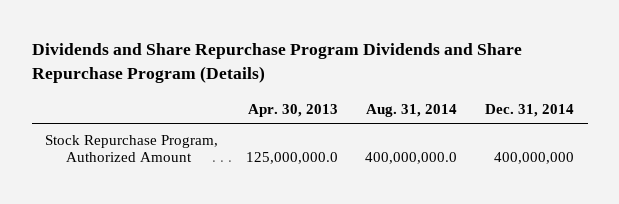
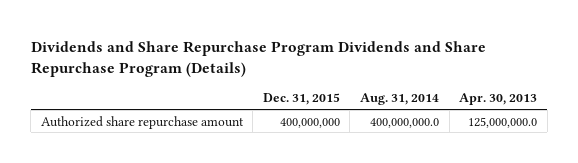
[484,103,574,117] Dec. 31, 2014 -> none
none -> [262,93,340,106] Dec. 31, 2015
[45,134,219,163] Stock Repurchase Program, Authorized Amount -> [40,115,244,129] Authorized share repurchase amount

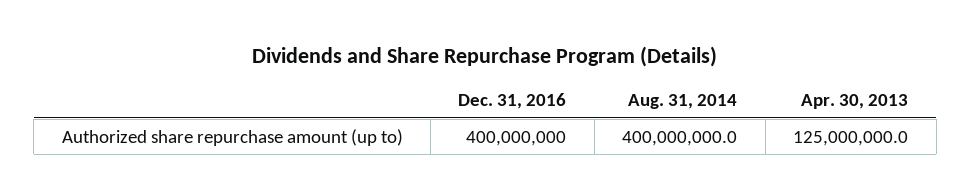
[30,40,486,78] Dividends and Share Repurchase Program Dividends and Share Repurchase Program (Details) -> [251,46,717,68] Dividends and Share Repurchase Program (Details)
[262,93,340,106] Dec. 31, 2015 -> none
none -> [458,93,567,110] Dec. 31, 2016
[40,115,244,129] Authorized share repurchase amount -> [61,128,403,146] Authorized share repurchase amount (up to)

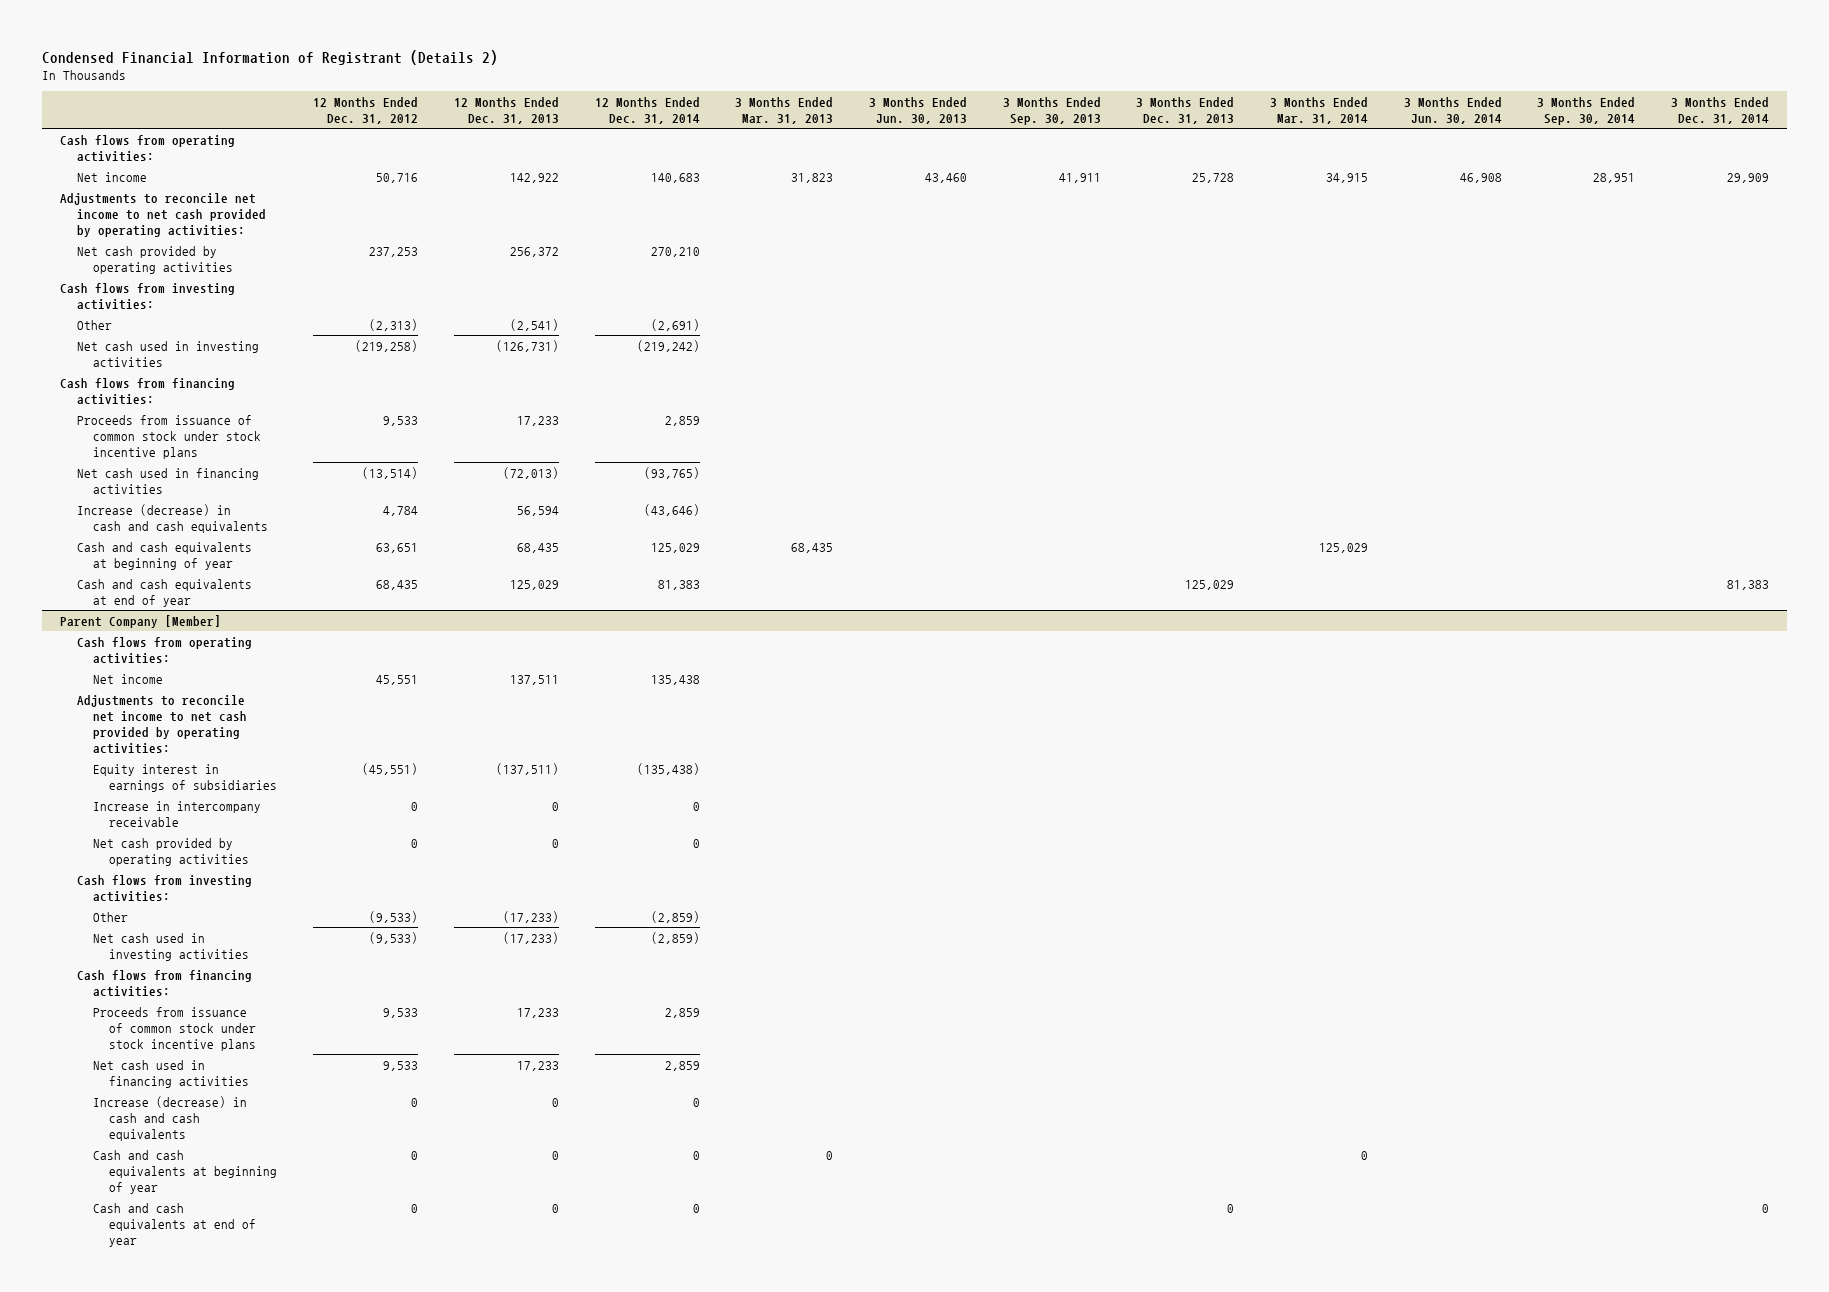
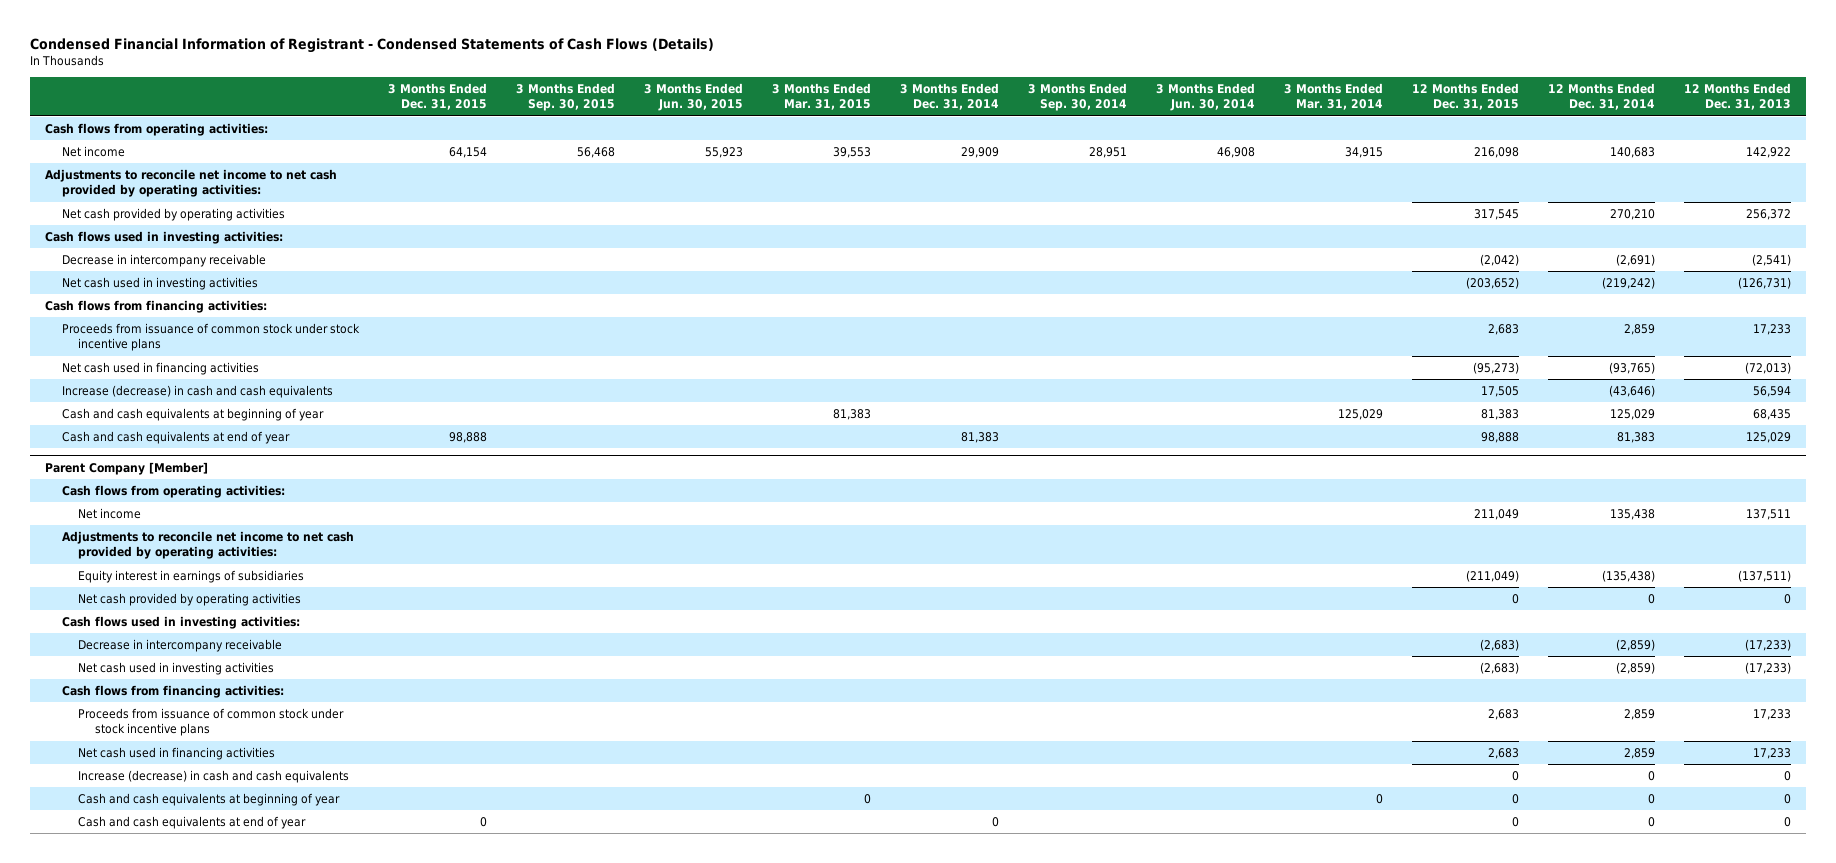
[42,49,499,65] Condensed Financial Information of Registrant (Details 2) -> [30,37,715,53] Condensed Financial Information of Registrant - Condensed Statements of Cash Flows (Details)
[313,96,419,124] 12 Months Ended Dec. 31, 2012 -> none
[735,96,834,124] 3 Months Ended Mar. 31, 2013 -> none
[868,96,967,124] 3 Months Ended Jun. 30, 2013 -> none
[1002,96,1101,125] 3 Months Ended Sep. 30, 2013 -> none
[1136,96,1235,124] 3 Months Ended Dec. 31, 2013 -> none
none -> [387,83,487,111] 3 Months Ended Dec. 31, 2015
none -> [515,83,615,112] 3 Months Ended Sep. 30, 2015
none -> [643,83,743,112] 3 Months Ended Jun. 30, 2015
none -> [771,83,871,111] 3 Months Ended Mar. 31, 2015
none -> [1412,83,1520,111] 12 Months Ended Dec. 31, 2015
[60,282,236,310] Cash flows from investing activities: -> [44,231,283,245] Cash flows used in investing activities:
[76,319,112,330] Other -> [61,254,266,268] Decrease in intercompany receivable
[93,800,262,827] Increase in intercompany receivable -> none
[76,874,252,902] Cash flows from investing activities: -> [61,616,300,630] Cash flows used in investing activities:
[93,911,129,922] Other -> [78,639,283,653] Decrease in intercompany receivable

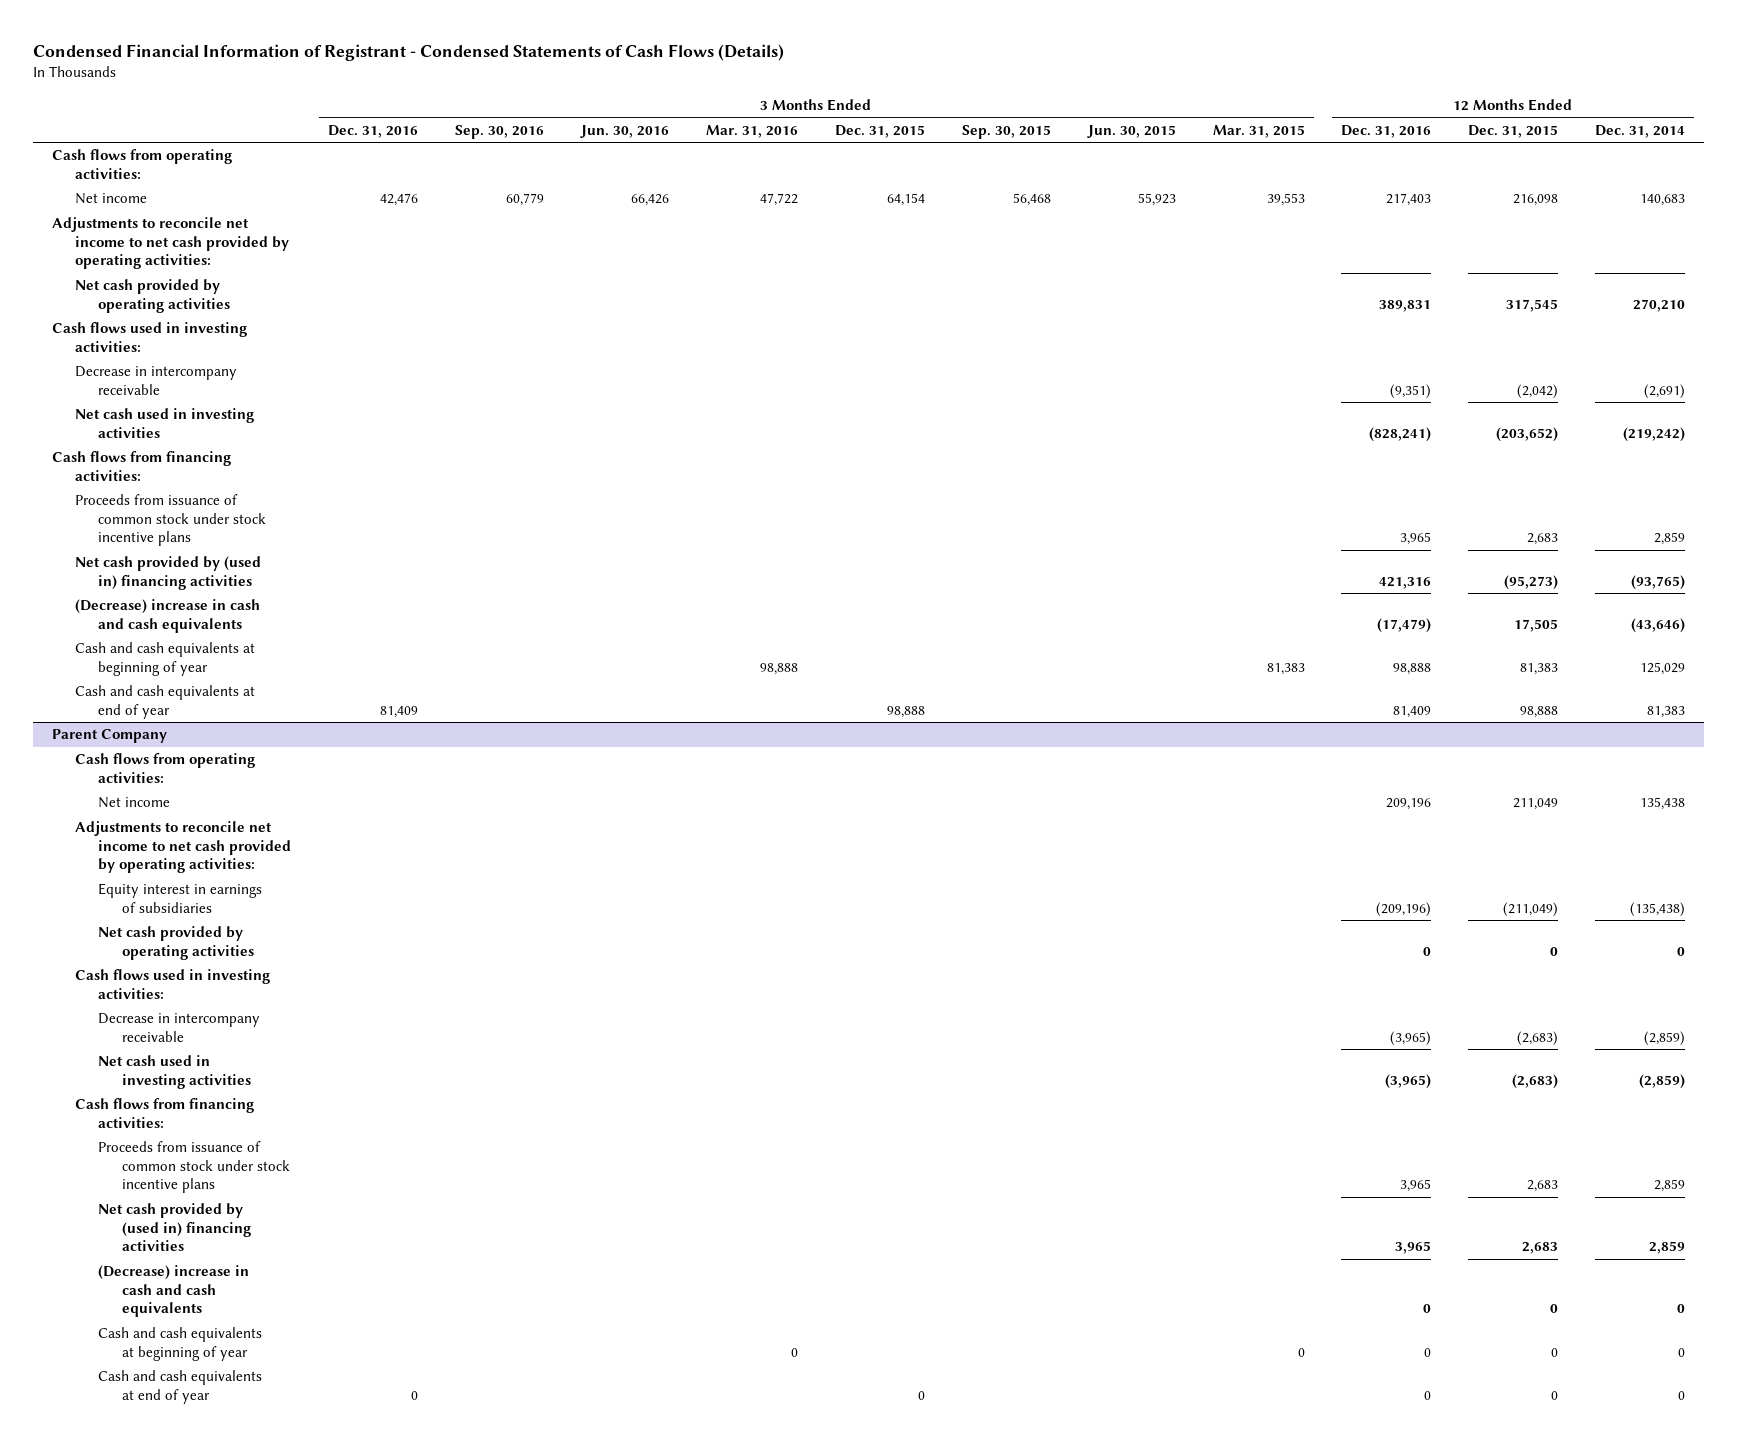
[899,83,999,111] 3 Months Ended Dec. 31, 2014 -> none
[1027,83,1127,112] 3 Months Ended Sep. 30, 2014 -> none
[1156,83,1256,112] 3 Months Ended Jun. 30, 2014 -> none
[1284,83,1384,111] 3 Months Ended Mar. 31, 2014 -> none
[1684,83,1792,111] 12 Months Ended Dec. 31, 2013 -> none
none -> [328,124,419,138] Dec. 31, 2016
none -> [455,124,545,139] Sep. 30, 2016
none -> [580,124,670,138] Jun. 30, 2016
none -> [705,124,798,138] Mar. 31, 2016
none -> [1341,124,1432,138] Dec. 31, 2016
[61,362,259,376] Net cash used in financing activities -> [74,556,261,590] Net cash provided by (used in) financing activities
[61,385,333,399] Increase (decrease) in cash and cash equivalents -> [74,599,260,633] (Decrease) increase in cash and cash equivalents
[44,461,208,475] Parent Company [Member] -> [51,729,167,744] Parent Company
[78,747,276,761] Net cash used in financing activities -> [98,1203,251,1252] Net cash provided by (used in) financing activities
[78,770,350,784] Increase (decrease) in cash and cash equivalents -> [98,1265,250,1318] (Decrease) increase in cash and cash equivalents

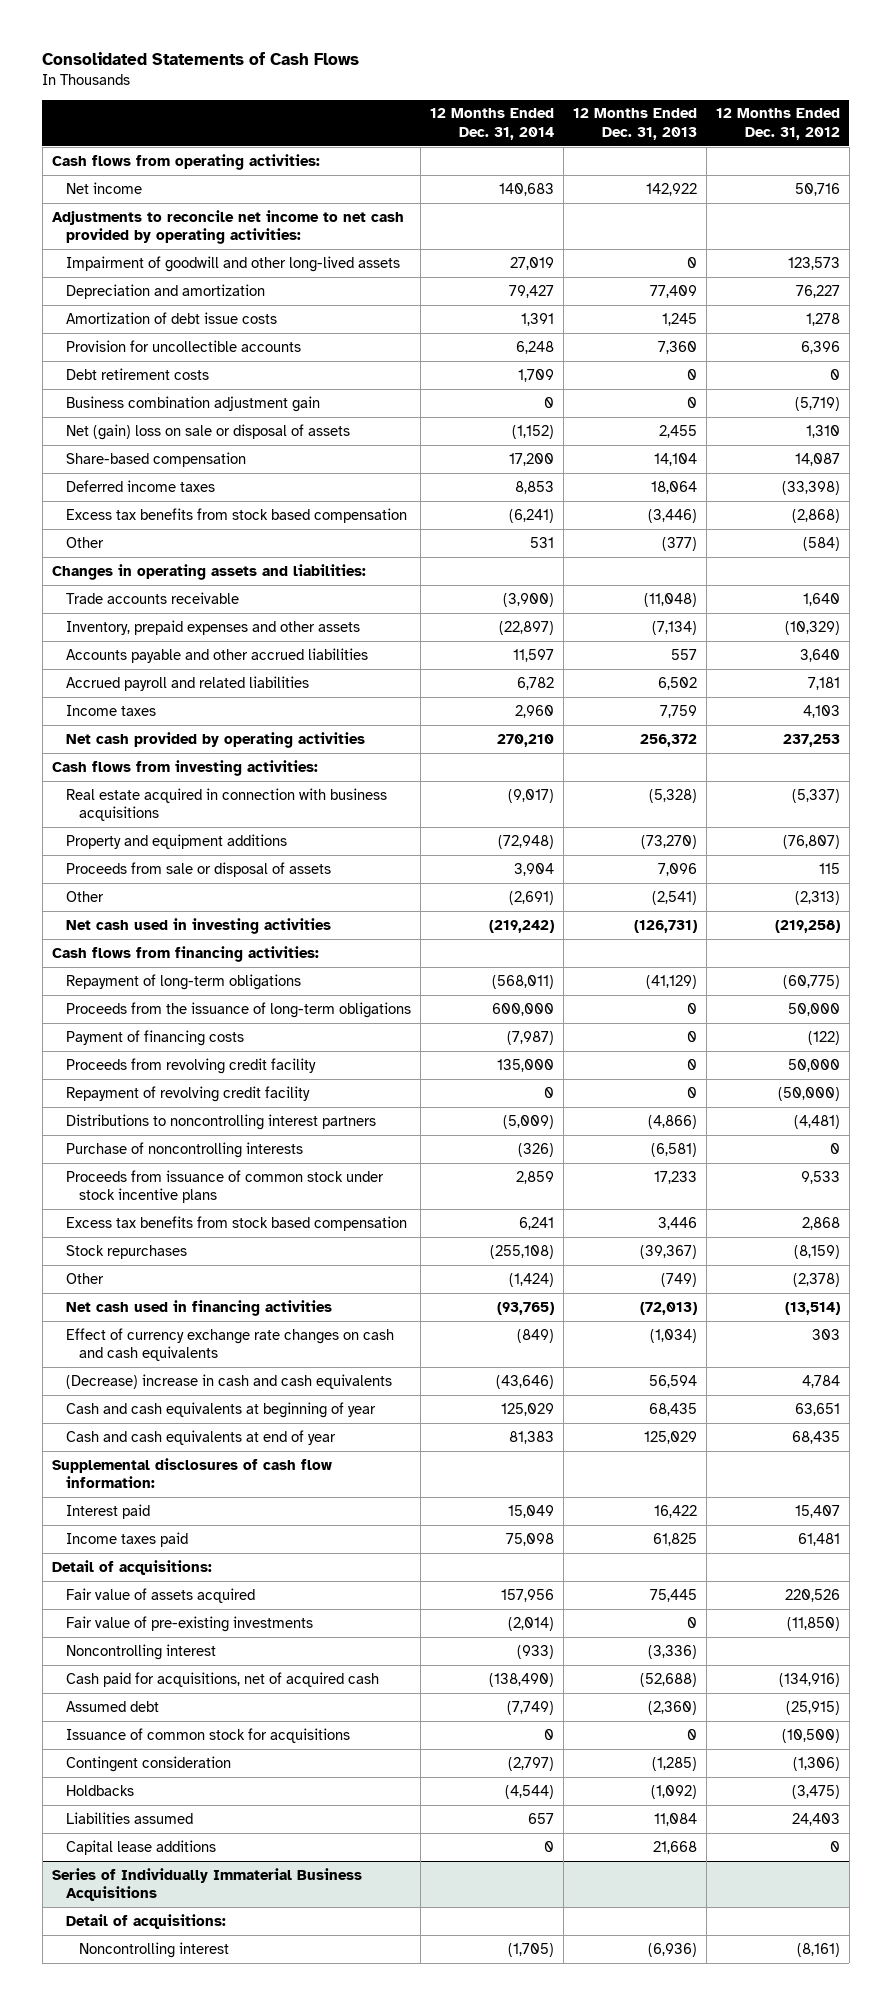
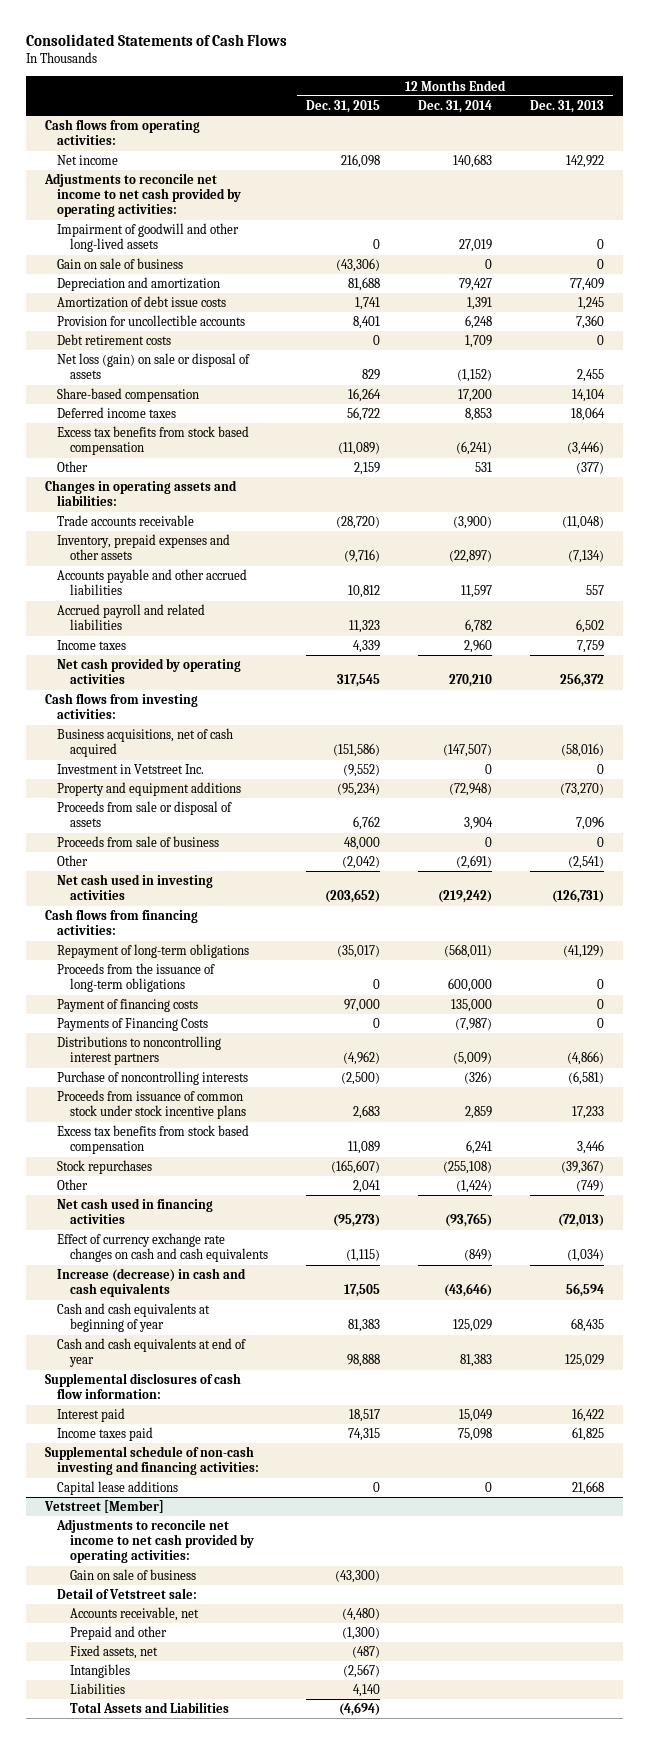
[715,108,840,140] 12 Months Ended Dec. 31, 2012 -> none
none -> [306,100,381,114] Dec. 31, 2015
none -> [57,258,184,270] Gain on sale of business
[65,395,320,412] Business combination adjustment gain -> none
[65,423,350,440] Net (gain) loss on sale or disposal of assets -> [57,353,251,380] Net loss (gain) on sale or disposal of assets
[65,787,387,822] Real estate acquired in connection with business acquisitions -> none
none -> [57,728,234,758] Business acquisitions, net of cash acquired
none -> [57,764,205,775] Investment in Vetstreet Inc.
none -> [57,836,220,848] Proceeds from sale of business
[65,1057,316,1074] Proceeds from revolving credit facility -> none
[65,1085,310,1102] Repayment of revolving credit facility -> none
[506,1030,554,1045] (7,987) -> [451,999,493,1013] 135,000
none -> [57,1018,209,1032] Payments of Financing Costs
[65,1373,392,1389] (Decrease) increase in cash and cash equivalents -> [57,1268,247,1298] Increase (decrease) in cash and cash equivalents
[51,1559,212,1575] Detail of acquisitions: -> none
[65,1587,255,1603] Fair value of assets acquired -> none
[65,1615,313,1632] Fair value of pre-existing investments -> none
[65,1643,216,1660] Noncontrolling interest -> none
[65,1671,379,1687] Cash paid for acquisitions, net of acquired cash -> none
[65,1700,159,1712] Assumed debt -> none
[65,1727,350,1743] Issuance of common stock for acquisitions -> none
[65,1755,231,1772] Contingent consideration -> none
[65,1784,134,1796] Holdbacks -> none
[65,1811,193,1824] Liabilities assumed -> none
none -> [44,1446,260,1476] Supplemental schedule of non-cash investing and financing activities:
[51,1867,362,1902] Series of Individually Immaterial Business Acquisitions -> none
[65,1913,226,1929] Detail of acquisitions: -> none
[79,1941,230,1958] Noncontrolling interest -> none
none -> [43,1500,164,1514] Vetstreet [Member]
none -> [56,1519,255,1564] Adjustments to reconcile net income to net cash provided by operating activities:
none -> [70,1569,197,1581] Gain on sale of business
none -> [57,1588,198,1600] Detail of Vetstreet sale:
none -> [70,1607,200,1622] Accounts receivable, net
none -> [70,1626,168,1641] Prepaid and other
none -> [70,1645,159,1660] Fixed assets, net
none -> [70,1664,131,1679] Intangibles
none -> [70,1683,126,1695] Liabilities
none -> [70,1702,230,1714] Total Assets and Liabilities

